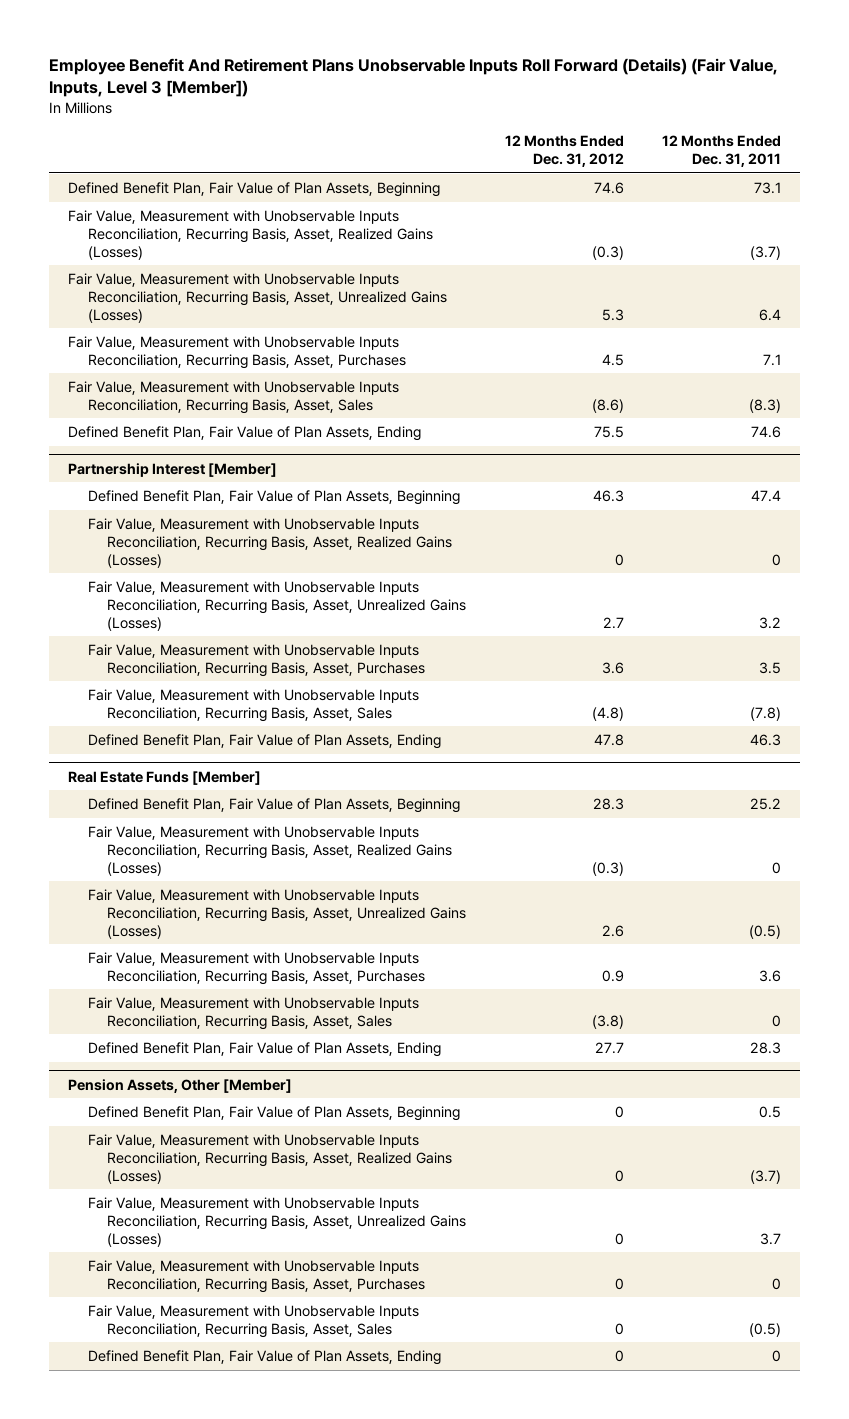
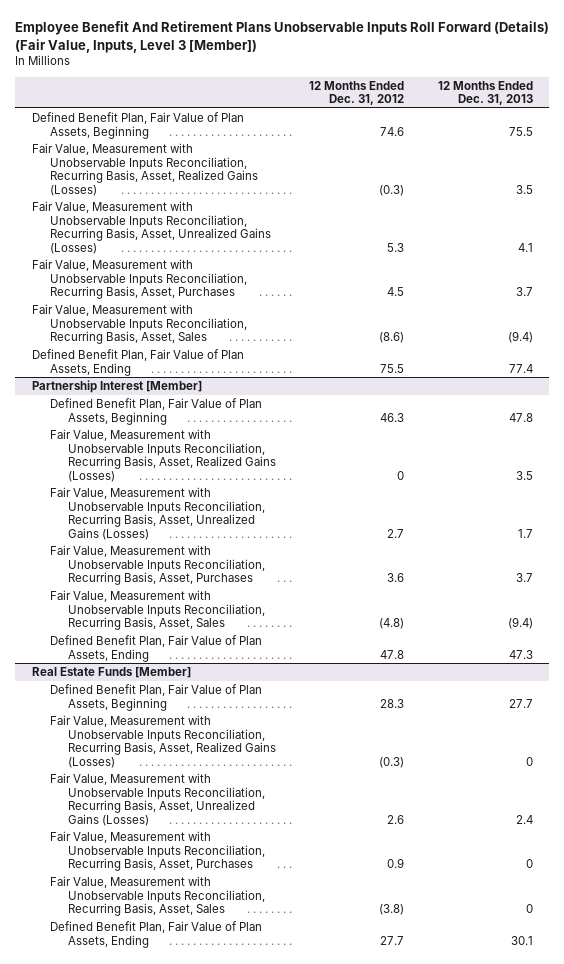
[661,135,781,168] 12 Months Ended Dec. 31, 2011 -> none
none -> [437,80,533,106] 12 Months Ended Dec. 31, 2013
[67,1078,292,1093] Pension Assets, Other [Member] -> none
[87,1105,460,1121] Defined Benefit Plan, Fair Value of Plan Assets, Beginning -> none
[87,1133,453,1184] Fair Value, Measurement with Unobservable Inputs Reconciliation, Recurring Basis, Asset, Realized Gains (Losses) -> none
[87,1196,467,1247] Fair Value, Measurement with Unobservable Inputs Reconciliation, Recurring Basis, Asset, Unrealized Gains (Losses) -> none
[87,1259,426,1293] Fair Value, Measurement with Unobservable Inputs Reconciliation, Recurring Basis, Asset, Purchases -> none
[87,1304,419,1338] Fair Value, Measurement with Unobservable Inputs Reconciliation, Recurring Basis, Asset, Sales -> none
[87,1349,441,1365] Defined Benefit Plan, Fair Value of Plan Assets, Ending -> none

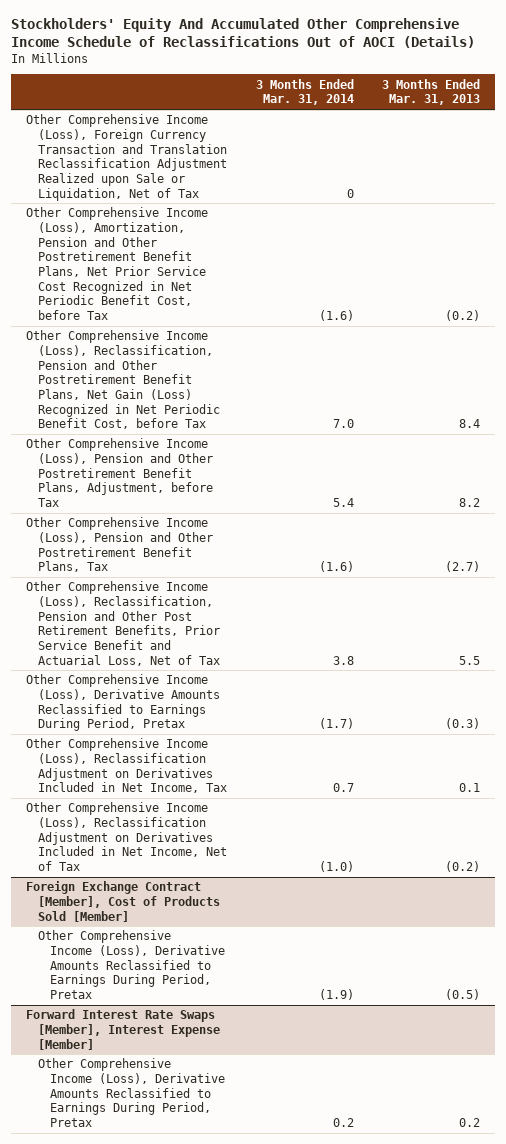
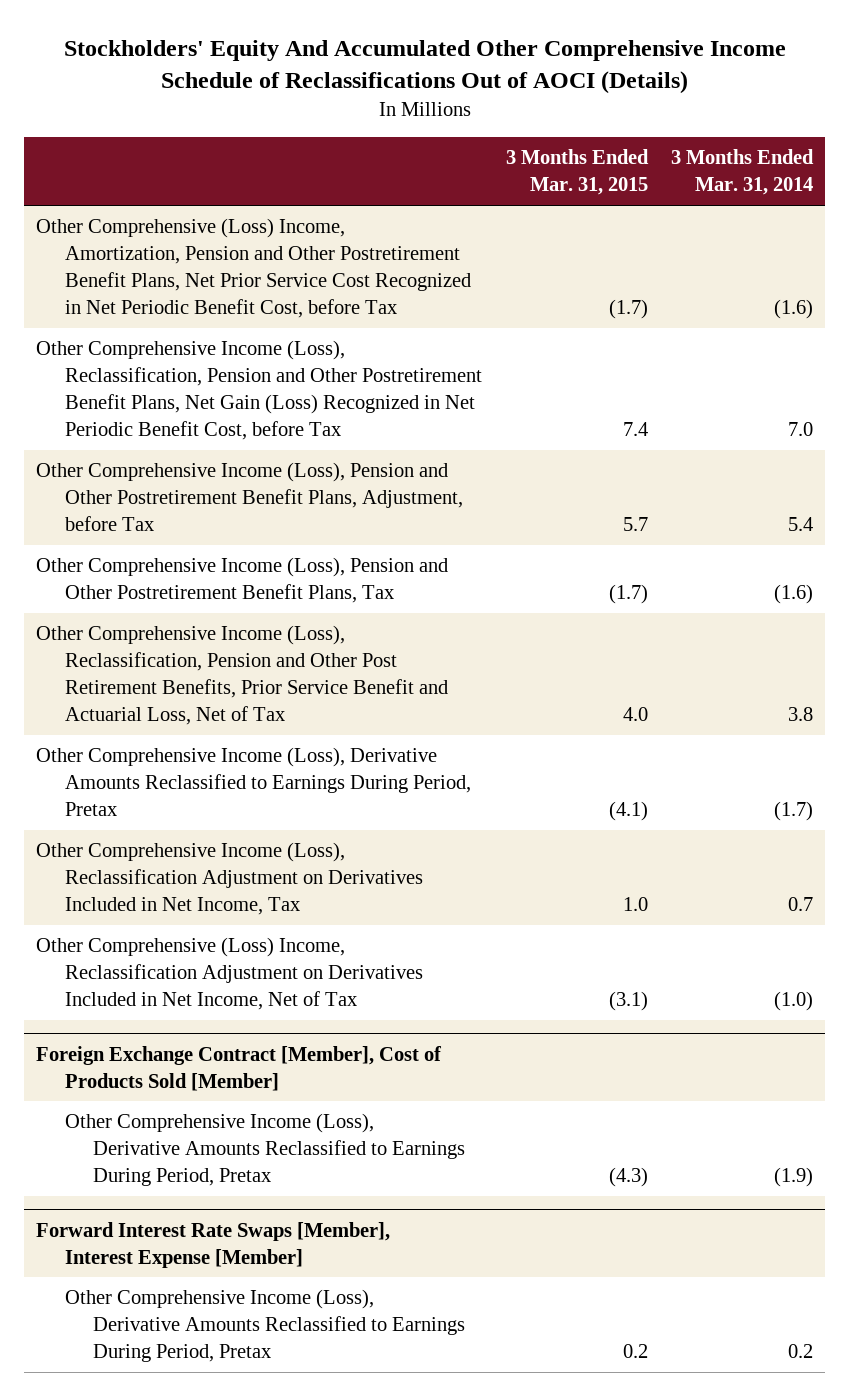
[382,78,481,106] 3 Months Ended Mar. 31, 2013 -> none
none -> [505,149,649,196] 3 Months Ended Mar. 31, 2015
[25,114,227,201] Other Comprehensive Income (Loss), Foreign Currency Transaction and Translation Reclassification Adjustment Realized upon Sale or Liquidation, Net of Tax -> none
[25,207,208,320] Other Comprehensive Income (Loss), Amortization, Pension and Other Postretirement Benefit Plans, Net Prior Service Cost Recognized in Net Periodic Benefit Cost, before Tax -> [36,218,471,318] Other Comprehensive (Loss) Income, Amortization, Pension and Other Postretirement Benefit Plans, Net Prior Service Cost Recognized in Net Periodic Benefit Cost, before Tax
[25,802,227,871] Other Comprehensive Income (Loss), Reclassification Adjustment on Derivatives Included in Net Income, Net of Tax -> [36,937,423,1010] Other Comprehensive (Loss) Income, Reclassification Adjustment on Derivatives Included in Net Income, Net of Tax

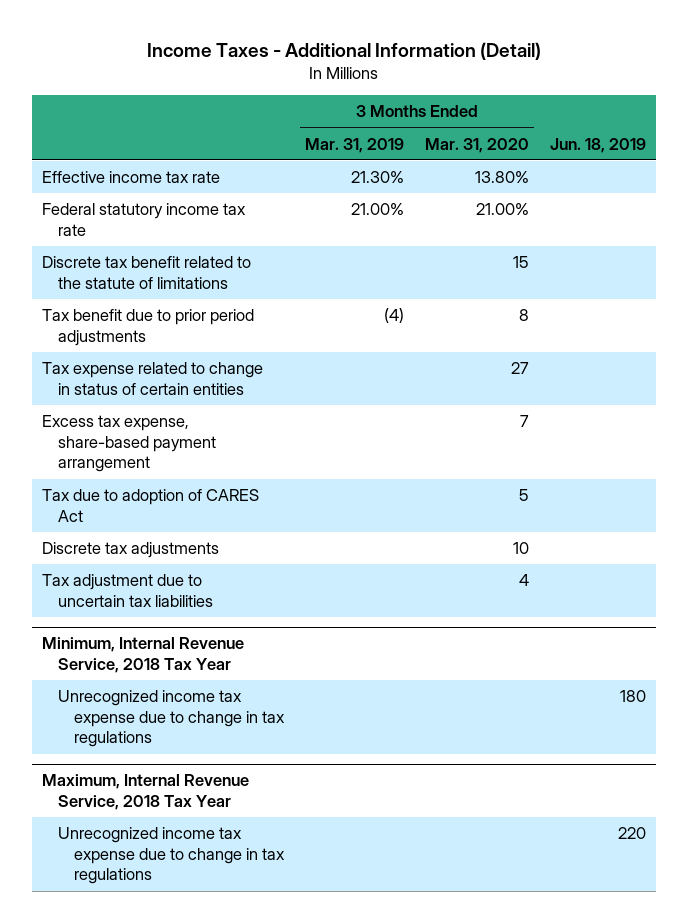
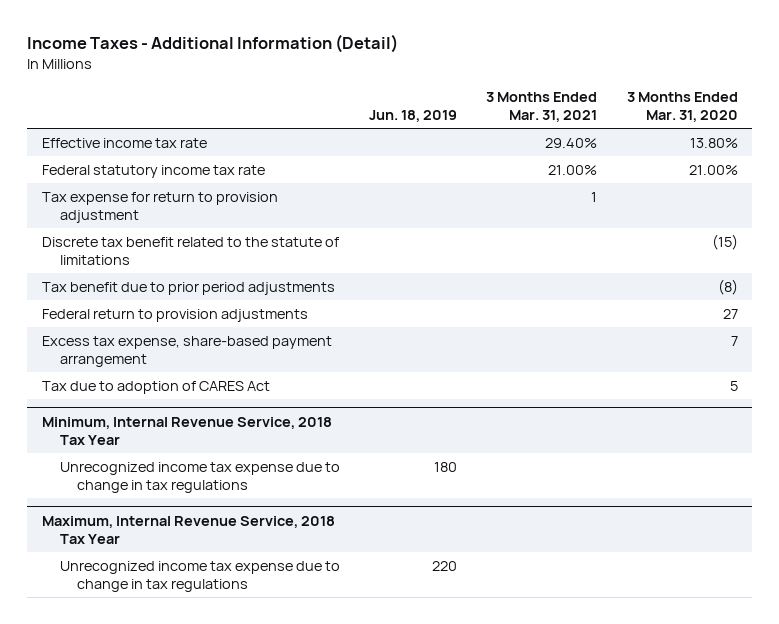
[304,137,404,153] Mar. 31, 2019 -> none
none -> [486,91,598,122] 3 Months Ended Mar. 31, 2021
[42,362,264,395] Tax expense related to change in status of certain entities -> none
none -> [41,191,278,223] Tax expense for return to provision adjustment
[512,256,529,269] 15 -> [711,233,738,250] (15)
[518,309,529,322] 8 -> [717,278,738,295] (8)
none -> [41,308,308,322] Federal return to provision adjustments
[42,542,220,559] Discrete tax adjustments -> none
[42,574,214,607] Tax adjustment due to uncertain tax liabilities -> none

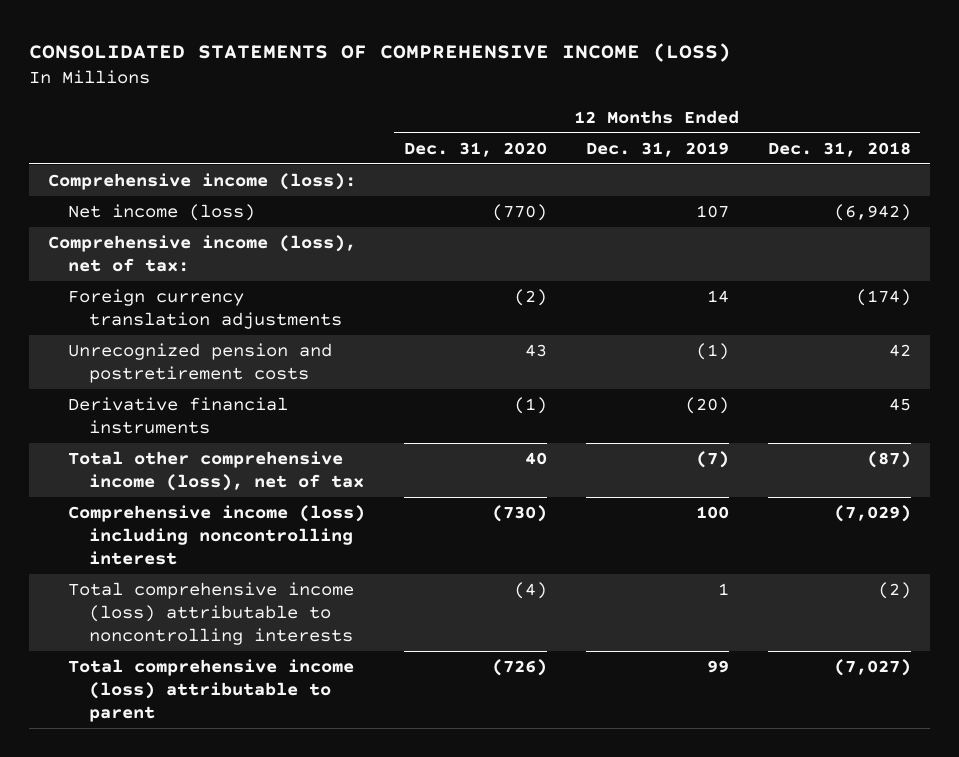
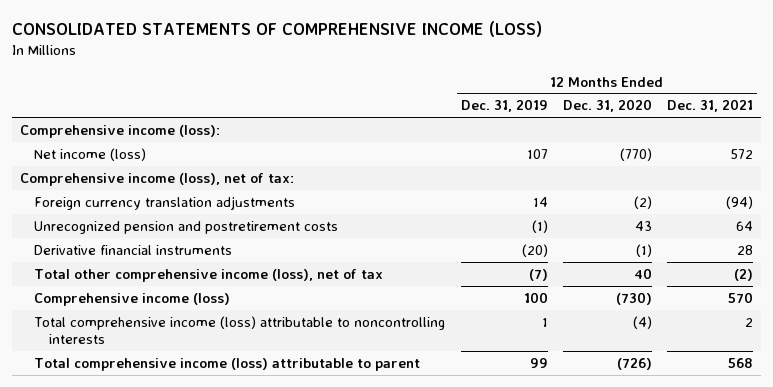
[767,141,911,157] Dec. 31, 2018 -> none
none -> [667,99,754,113] Dec. 31, 2021
[68,505,366,566] Comprehensive income (loss) including noncontrolling interest -> [34,292,231,306] Comprehensive income (loss)

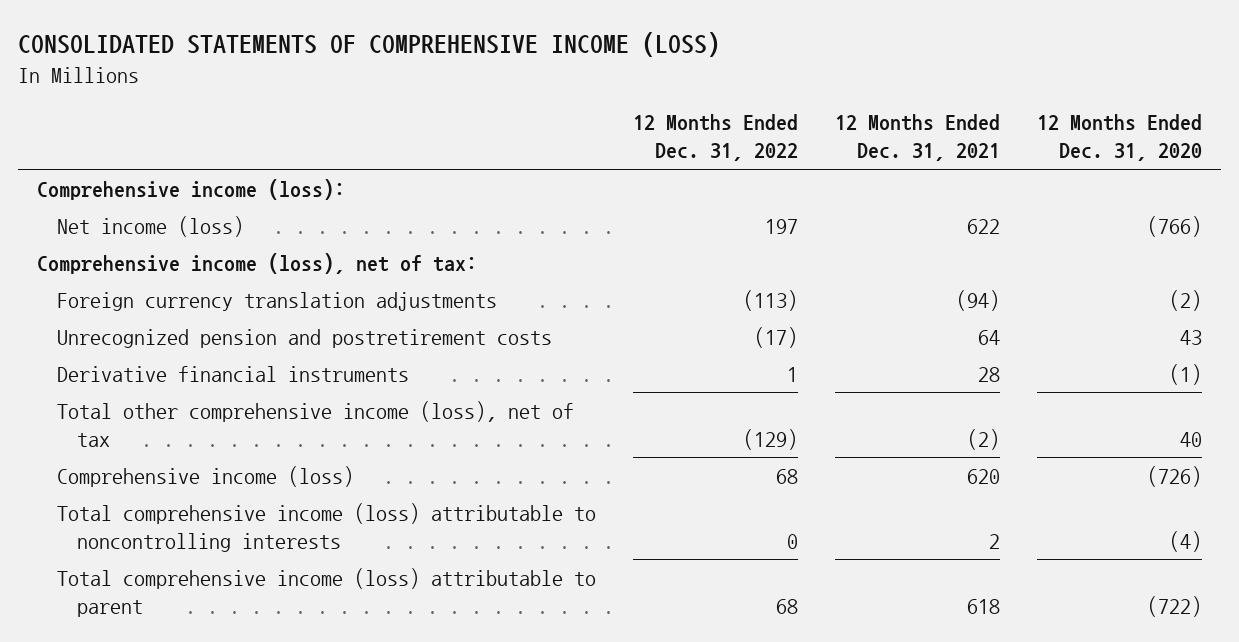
[460,99,548,113] Dec. 31, 2019 -> none
none -> [633,114,799,162] 12 Months Ended Dec. 31, 2022
[619,147,652,161] (770) -> [1147,215,1203,237] (766)
[730,148,754,159] 572 -> [967,218,1001,234] 622
[615,291,652,305] (730) -> [1147,465,1203,487] (726)
[728,291,754,303] 570 -> [967,468,1001,484] 620
[616,357,652,370] (726) -> [1147,595,1203,617] (722)
[728,357,754,368] 568 -> [967,598,1001,614] 618

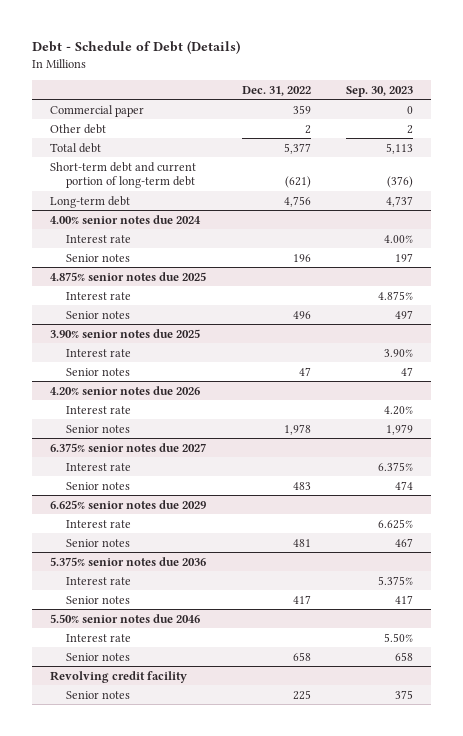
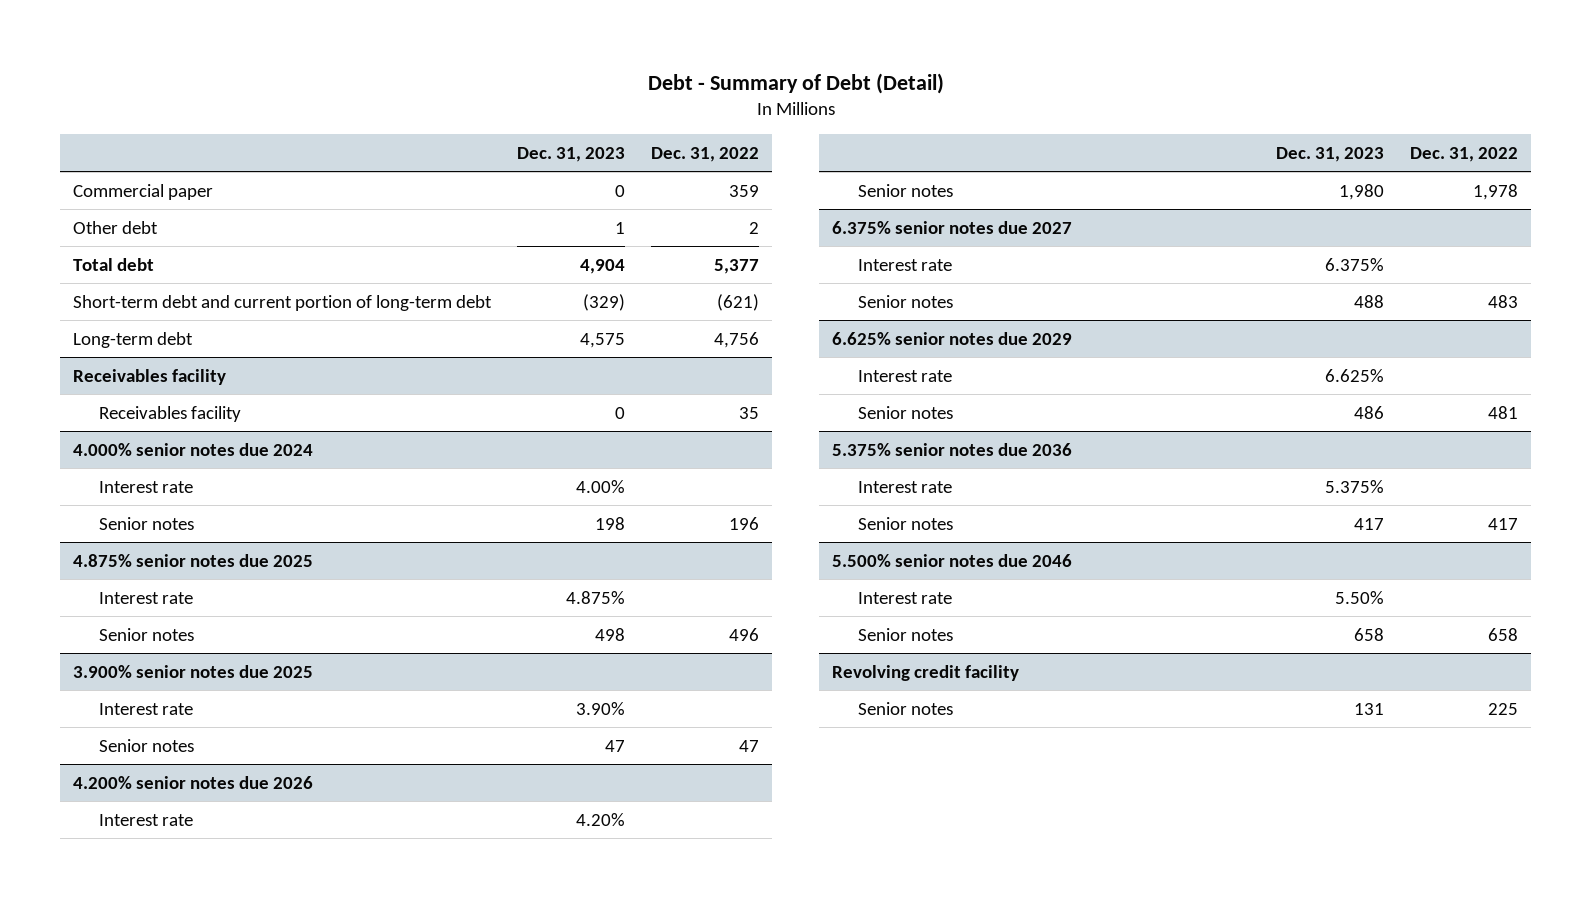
[32,40,241,55] Debt - Schedule of Debt (Details) -> [647,72,944,94] Debt - Summary of Debt (Detail)
[346,85,414,97] Sep. 30, 2023 -> none
none -> [517,147,626,163] Dec. 31, 2023
none -> [73,368,227,385] Receivables facility
none -> [98,405,241,422] Receivables facility
[50,214,202,224] 4.00% senior notes due 2024 -> [73,442,314,456] 4.000% senior notes due 2024
[50,328,201,338] 3.90% senior notes due 2025 -> [73,664,314,678] 3.900% senior notes due 2025
[50,385,201,395] 4.20% senior notes due 2026 -> [73,775,314,789] 4.200% senior notes due 2026
[50,613,201,623] 5.50% senior notes due 2046 -> [832,553,1073,567] 5.500% senior notes due 2046

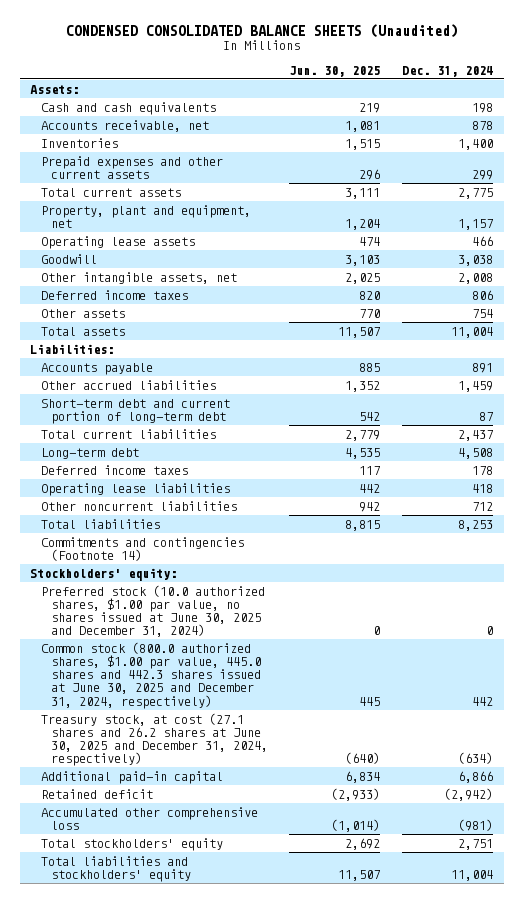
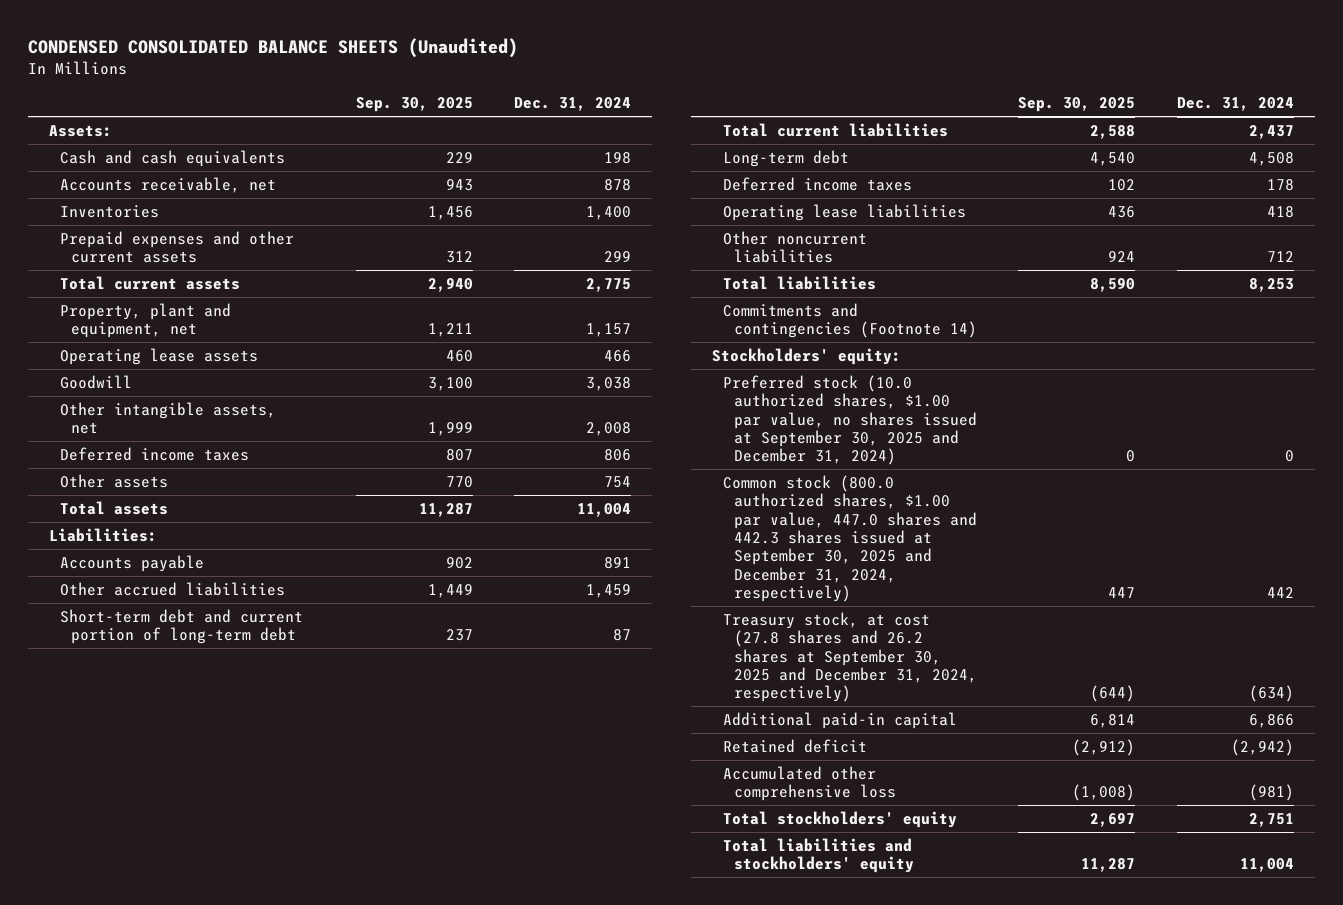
[289,65,381,77] Jun. 30, 2025 -> none
none -> [355,97,473,113] Sep. 30, 2025
[40,584,265,638] Preferred stock (10.0 authorized shares, $1.00 par value, no shares issued at June 30, 2025 and December 31, 2024) -> [722,374,977,466] Preferred stock (10.0 authorized shares, $1.00 par value, no shares issued at September 30, 2025 and December 31, 2024)
[40,641,261,709] Common stock (800.0 authorized shares, $1.00 par value, 445.0 shares and 442.3 shares issued at June 30, 2025 and December 31, 2024, respectively) -> [722,474,977,603] Common stock (800.0 authorized shares, $1.00 par value, 447.0 shares and 442.3 shares issued at September 30, 2025 and December 31, 2024, respectively)
[40,712,268,767] Treasury stock, at cost (27.1 shares and 26.2 shares at June 30, 2025 and December 31, 2024, respectively) -> [722,611,977,703] Treasury stock, at cost (27.8 shares and 26.2 shares at September 30, 2025 and December 31, 2024, respectively)

